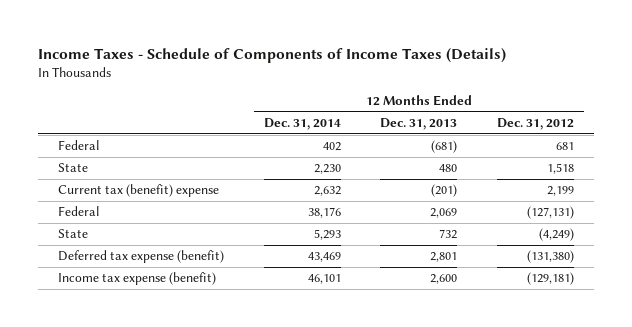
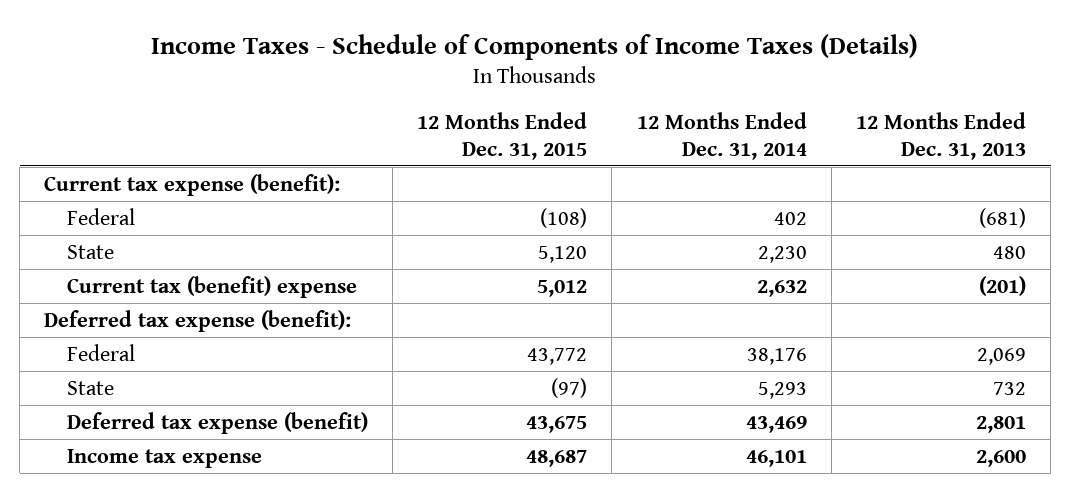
[497,118,575,131] Dec. 31, 2012 -> none
none -> [417,112,588,160] 12 Months Ended Dec. 31, 2015
none -> [44,173,341,196] Current tax expense (benefit):
none -> [44,309,352,332] Deferred tax expense (benefit):
[57,272,216,286] Income tax expense (benefit) -> [66,448,262,468] Income tax expense

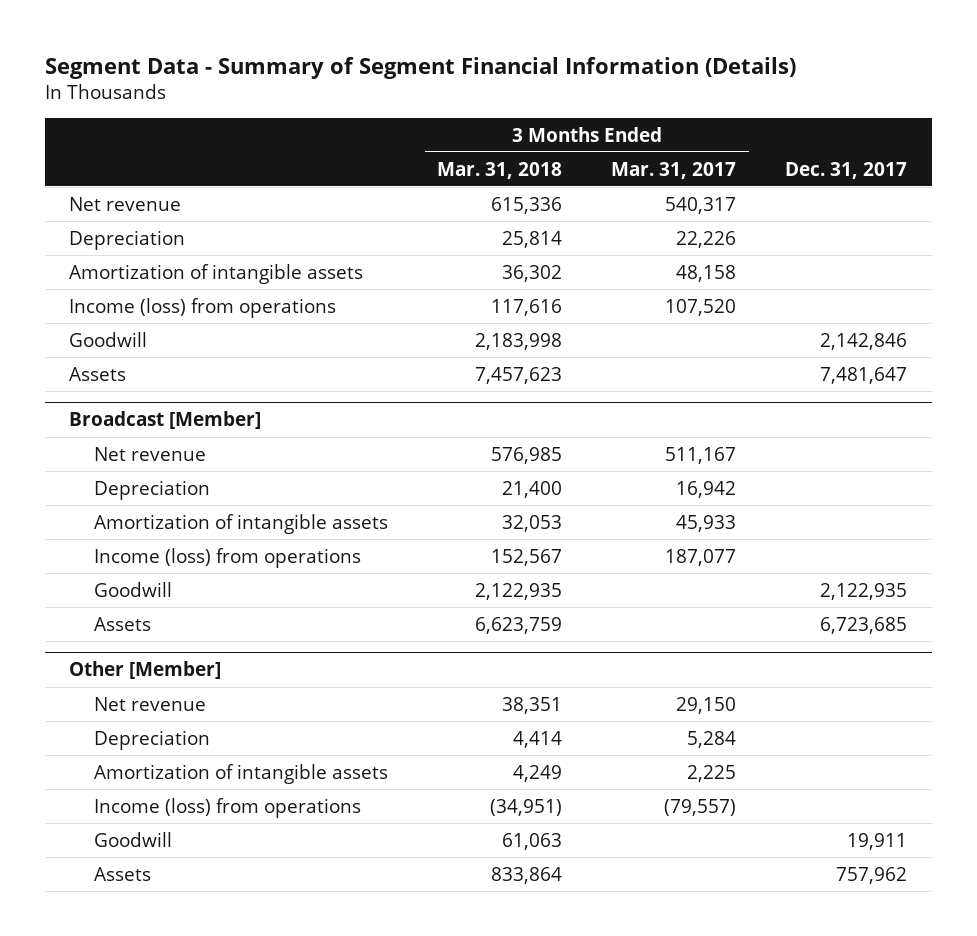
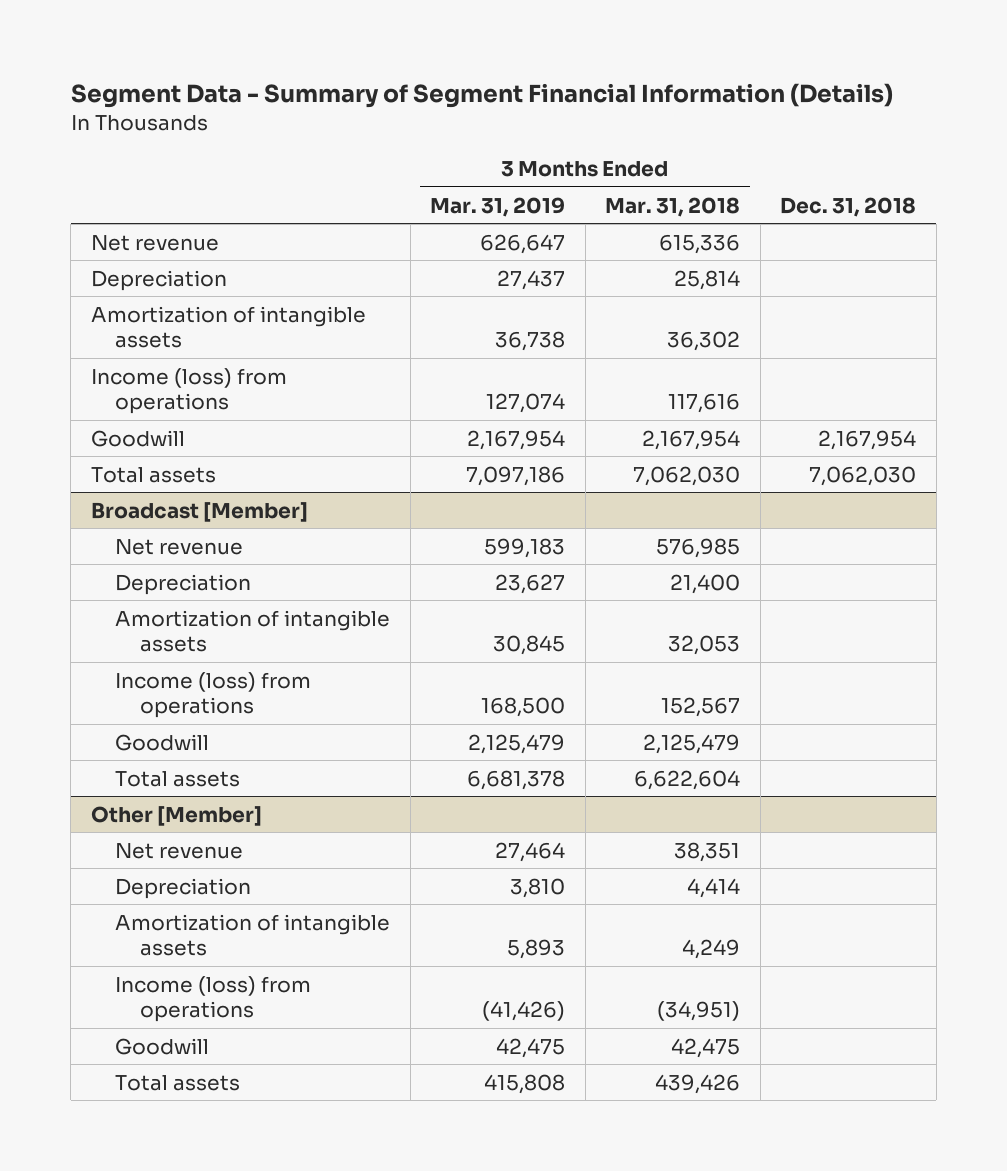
[611,161,737,179] Mar. 31, 2017 -> none
[785,161,908,179] Dec. 31, 2017 -> none
none -> [430,196,566,217] Mar. 31, 2019
none -> [780,196,917,217] Dec. 31, 2018
[475,332,563,350] 2,183,998 -> [642,429,741,450] 2,167,954
[69,366,127,381] Assets -> [90,466,216,483] Total assets
[475,366,563,384] 7,457,623 -> [633,465,741,486] 7,062,030
[475,582,563,600] 2,122,935 -> [643,733,741,754] 2,125,479
[94,616,152,631] Assets -> [115,770,241,787] Total assets
[475,616,563,634] 6,623,759 -> [634,769,741,790] 6,622,604
[502,832,563,850] 61,063 -> [671,1037,741,1058] 42,475
[94,866,152,881] Assets -> [115,1074,241,1091] Total assets
[491,866,563,884] 833,864 -> [655,1073,741,1094] 439,426

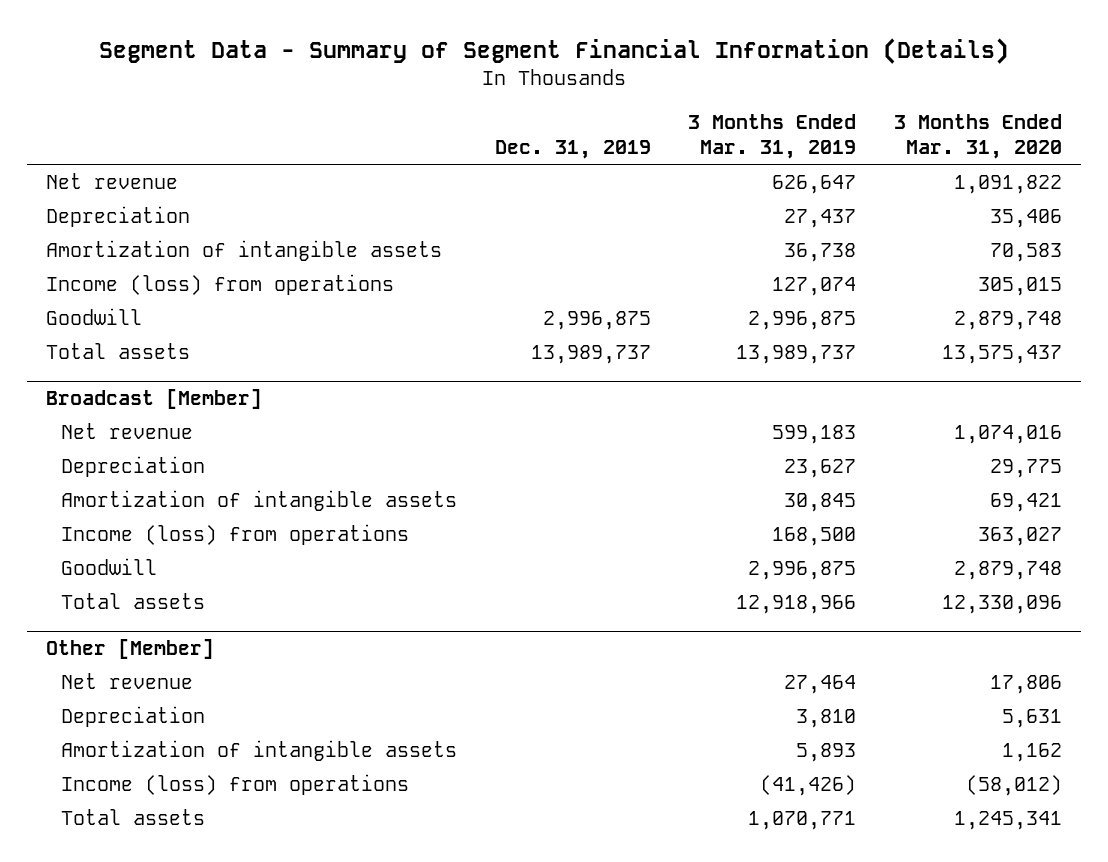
[605,196,741,217] Mar. 31, 2018 -> none
[780,196,917,217] Dec. 31, 2018 -> none
none -> [494,140,651,160] Dec. 31, 2019
none -> [893,114,1062,160] 3 Months Ended Mar. 31, 2020
[467,429,566,450] 2,167,954 -> [748,310,857,330] 2,996,875
[466,465,566,486] 7,097,186 -> [736,344,857,364] 13,989,737
[468,733,566,754] 2,125,479 -> [748,560,857,580] 2,996,875
[467,769,566,790] 6,681,378 -> [736,594,857,614] 12,918,966
[115,1037,210,1055] Goodwill -> none
[484,1073,566,1094] 415,808 -> [748,810,857,830] 1,070,771

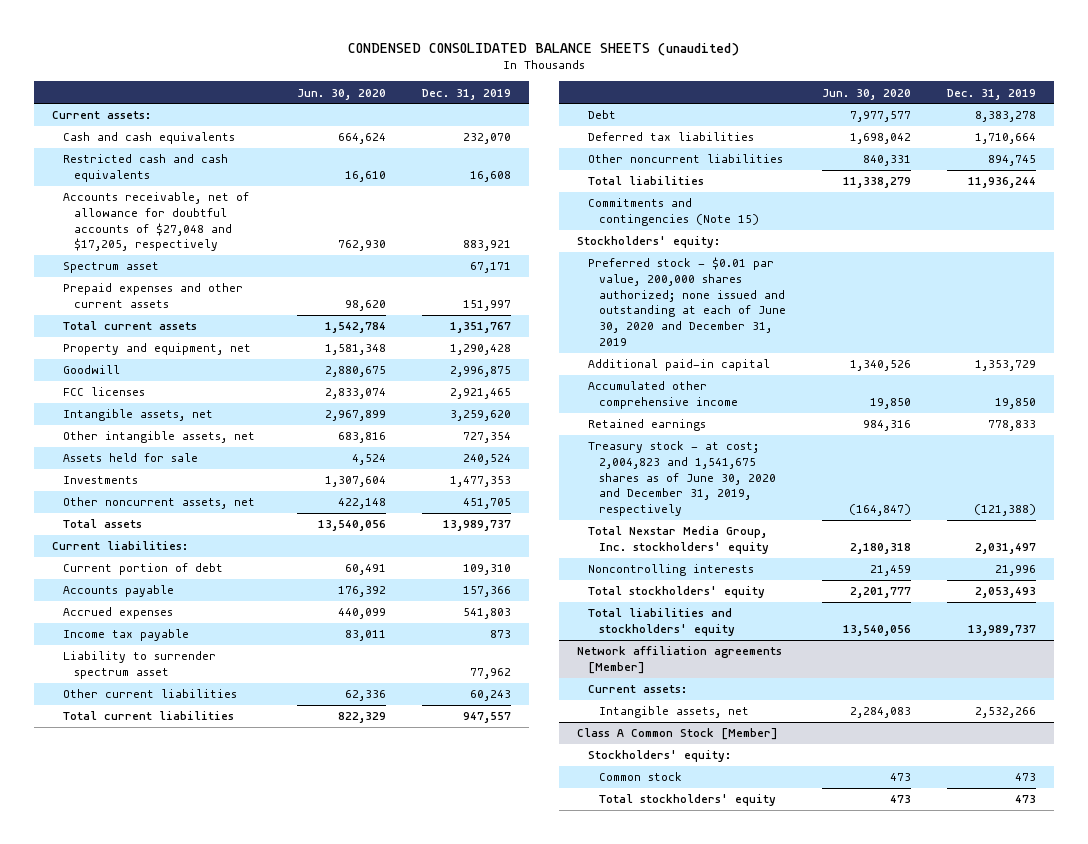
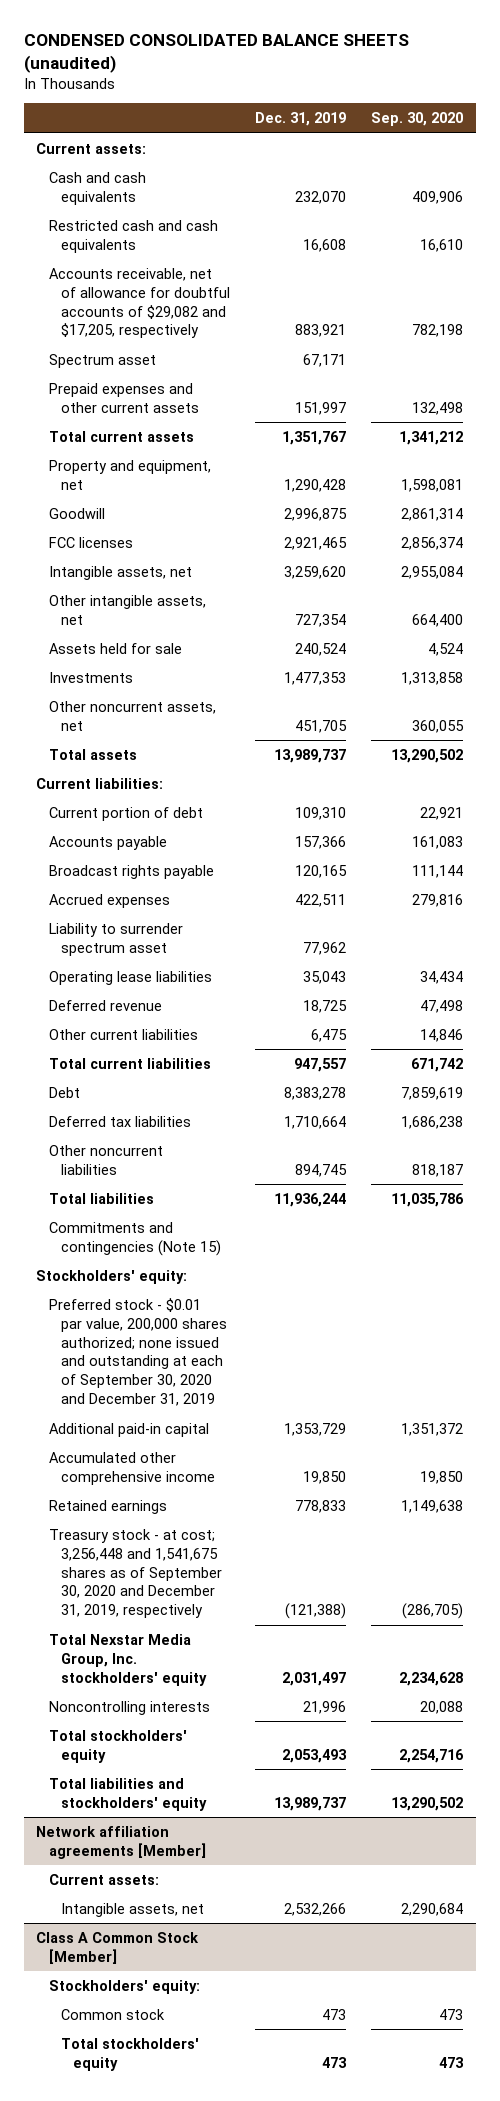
[297,88,387,100] Jun. 30, 2020 -> none
none -> [371,112,464,127] Sep. 30, 2020
[63,192,250,252] Accounts receivable, net of allowance for doubtful accounts of $27,048 and $17,205, respectively -> [48,267,230,339] Accounts receivable, net of allowance for doubtful accounts of $29,082 and $17,205, respectively
[63,629,190,642] Income tax payable -> none
none -> [48,864,214,879] Broadcast rights payable
[462,608,511,620] 541,803 -> [295,893,347,907] 422,511
none -> [48,970,212,985] Operating lease liabilities
none -> [48,999,162,1011] Deferred revenue
[469,690,511,702] 60,243 -> [311,1028,348,1042] 6,475
[587,257,787,346] Preferred stock - $0.01 par value, 200,000 shares authorized; none issued and outstanding at each of June 30, 2020 and December 31, 2019 -> [48,1297,227,1407] Preferred stock - $0.01 par value, 200,000 shares authorized; none issued and outstanding at each of September 30, 2020 and December 31, 2019
[587,441,777,516] Treasury stock - at cost; 2,004,823 and 1,541,675 shares as of June 30, 2020 and December 31, 2019, respectively -> [48,1528,222,1619] Treasury stock - at cost; 3,256,448 and 1,541,675 shares as of September 30, 2020 and December 31, 2019, respectively

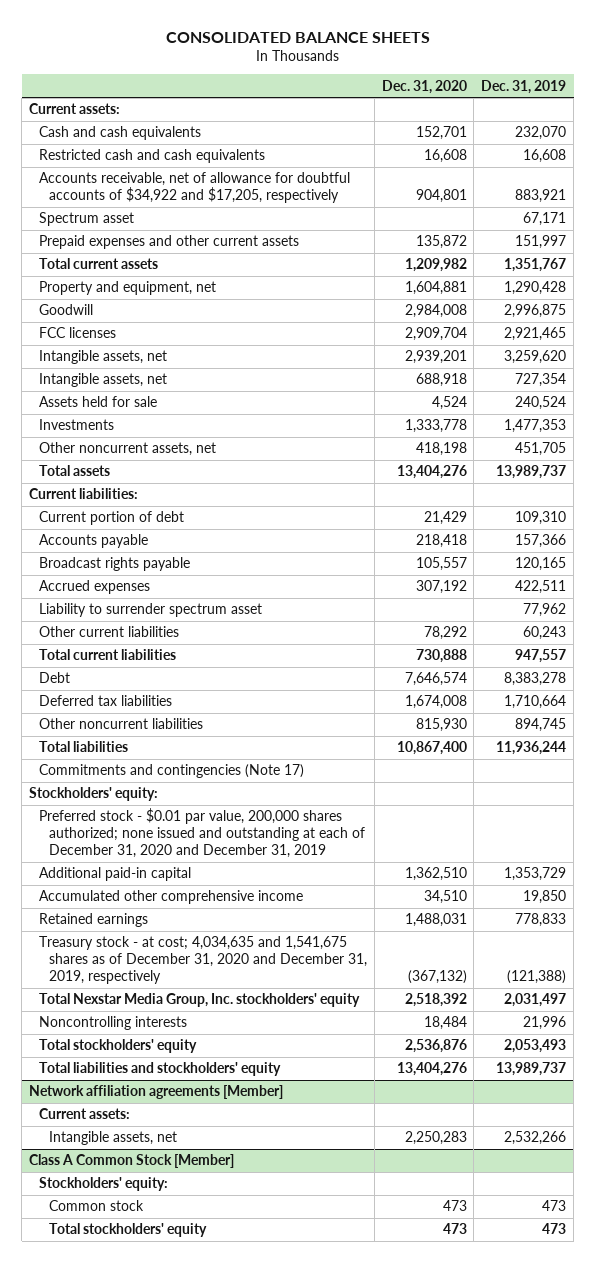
[23,34,409,74] CONDENSED CONSOLIDATED BALANCE SHEETS (unaudited) -> [165,31,430,43] CONSOLIDATED BALANCE SHEETS
[371,112,464,127] Sep. 30, 2020 -> none
none -> [381,79,467,94] Dec. 31, 2020
[48,267,230,339] Accounts receivable, net of allowance for doubtful accounts of $29,082 and $17,205, respectively -> [38,172,350,204] Accounts receivable, net of allowance for doubtful accounts of $34,922 and $17,205, respectively
[48,594,206,625] Other intangible assets, net -> [38,373,167,388] Intangible assets, net
[48,970,212,985] Operating lease liabilities -> none
[48,999,162,1011] Deferred revenue -> none
[311,1028,348,1042] 6,475 -> [523,626,567,641] 60,243
[48,1221,221,1256] Commitments and contingencies (Note 15) -> [38,764,304,779] Commitments and contingencies (Note 17)
[48,1297,227,1407] Preferred stock - $0.01 par value, 200,000 shares authorized; none issued and outstanding at each of September 30, 2020 and December 31, 2019 -> [38,808,365,858] Preferred stock - $0.01 par value, 200,000 shares authorized; none issued and outstanding at each of December 31, 2020 and December 31, 2019
[48,1528,222,1619] Treasury stock - at cost; 3,256,448 and 1,541,675 shares as of September 30, 2020 and December 31, 2019, respectively -> [38,936,367,984] Treasury stock - at cost; 4,034,635 and 1,541,675 shares as of December 31, 2020 and December 31, 2019, respectively

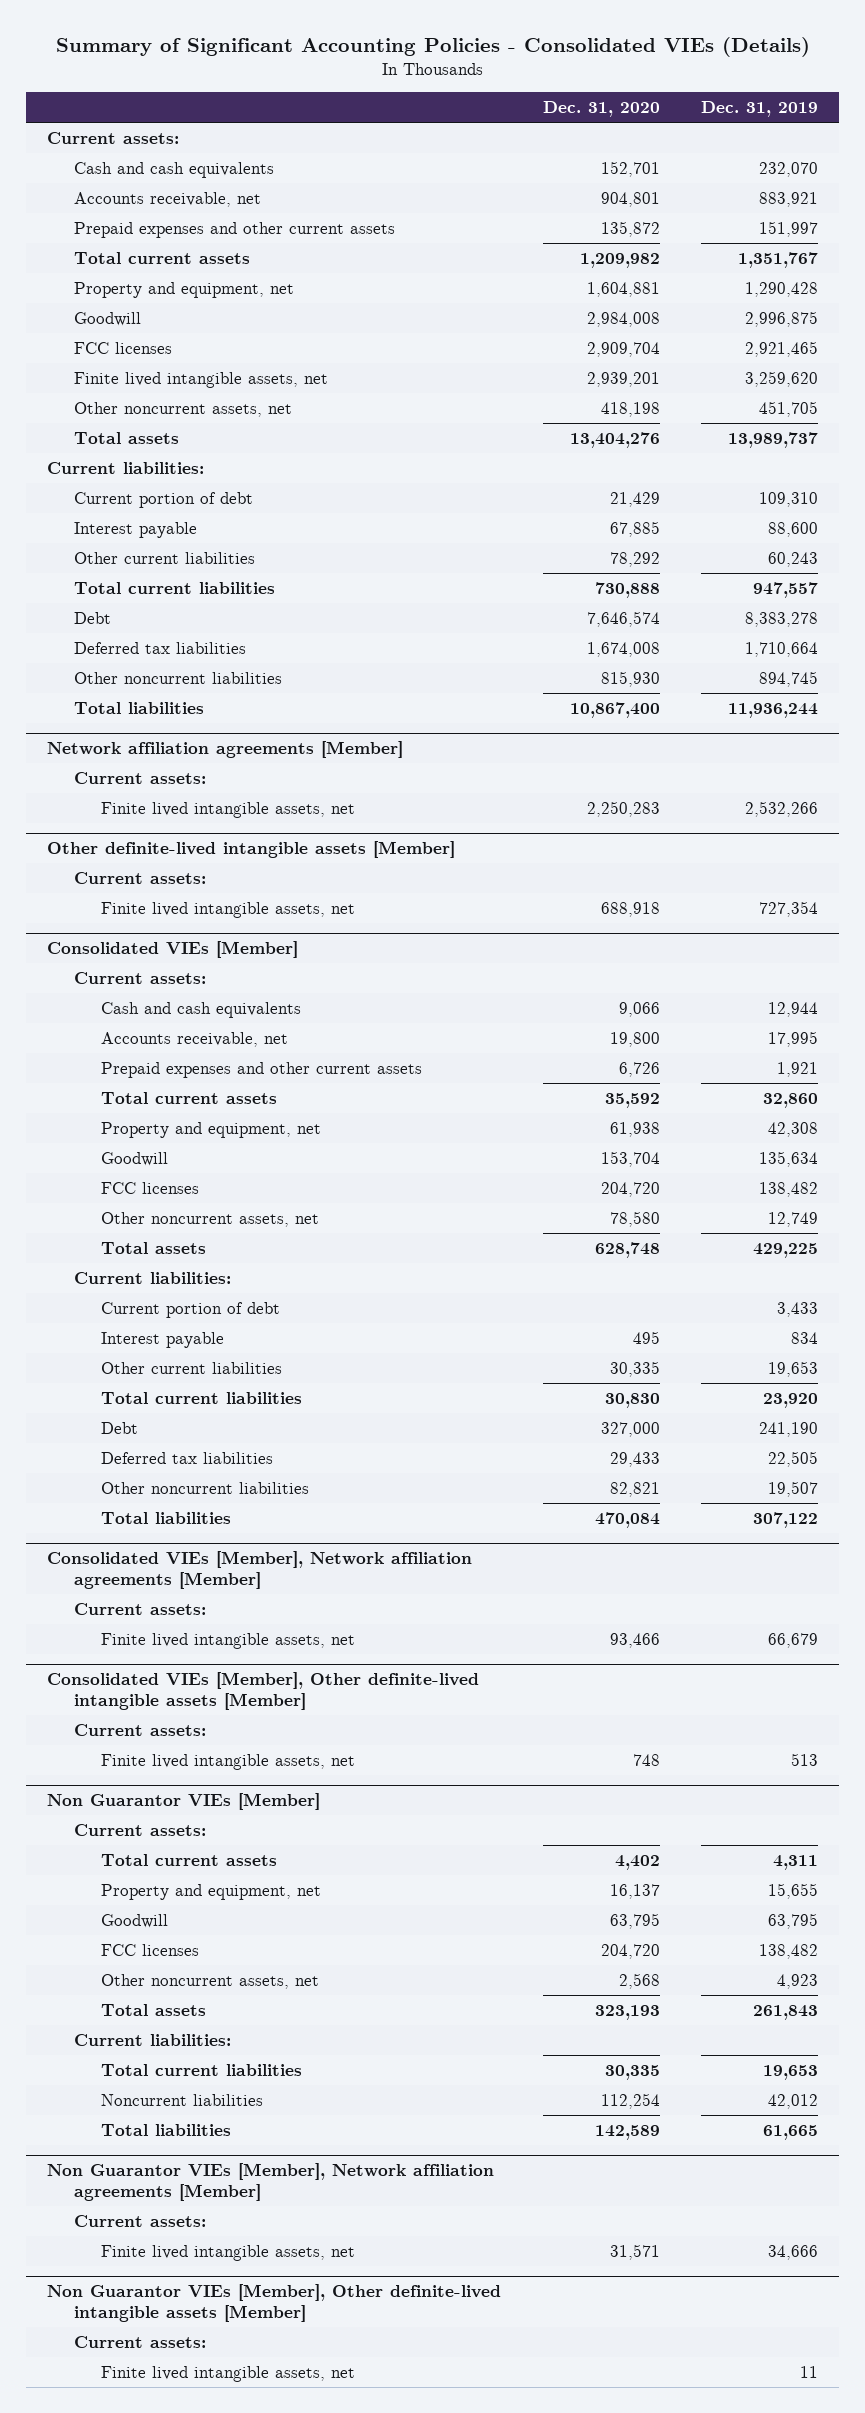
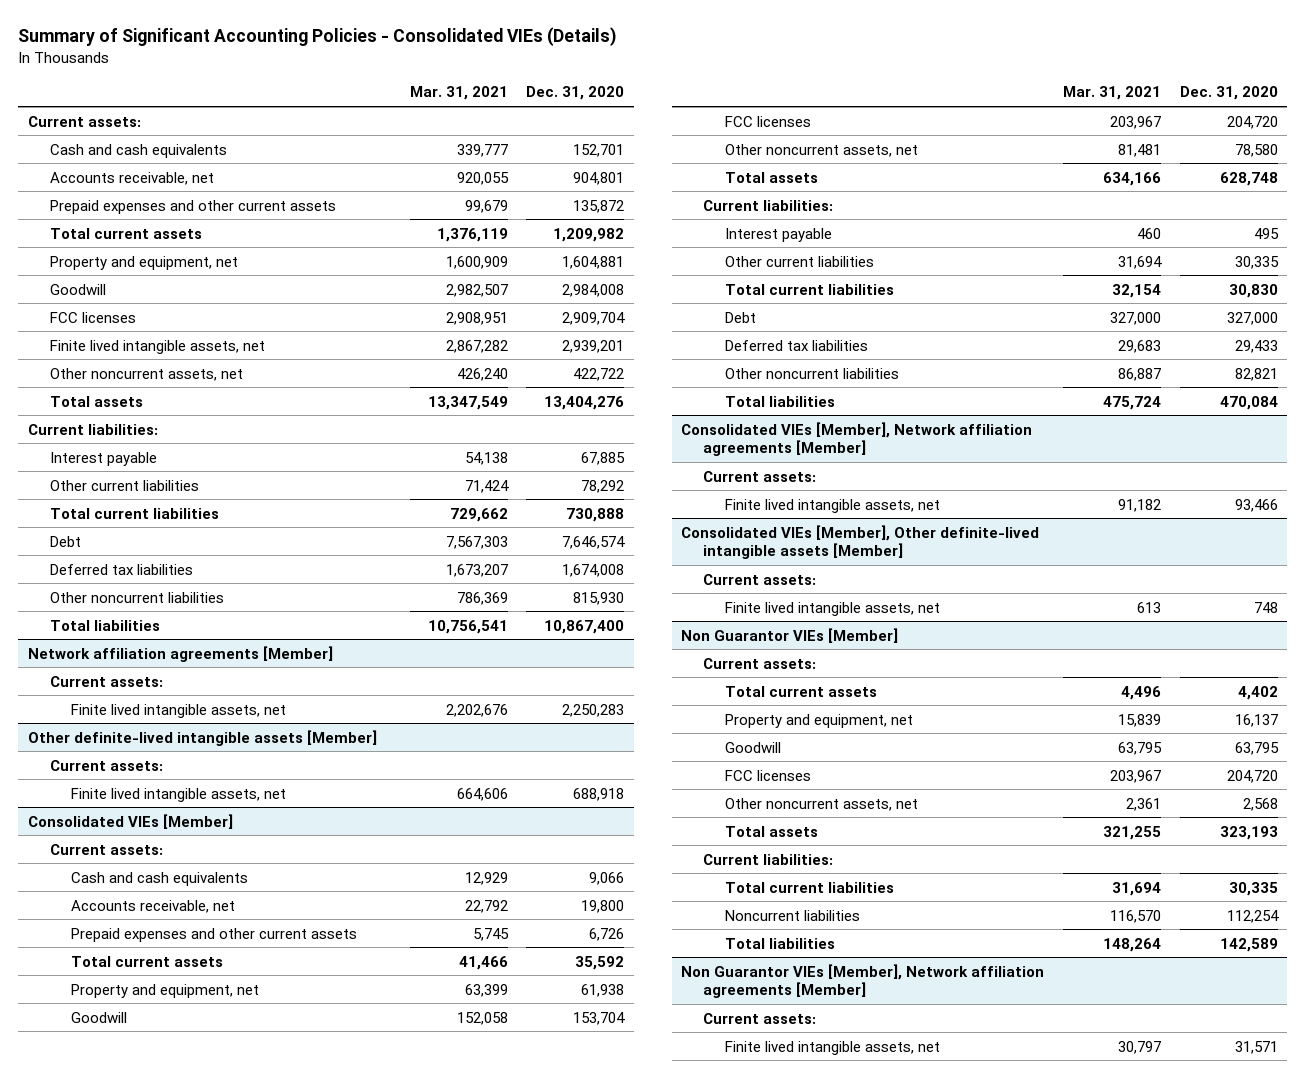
[701,100,819,117] Dec. 31, 2019 -> none
none -> [409,86,508,101] Mar. 31, 2021
[600,401,660,417] 418,198 -> [573,367,625,381] 422,722
[73,491,253,508] Current portion of debt -> none
[100,1301,280,1318] Current portion of debt -> none
[46,2284,501,2322] Non Guarantor VIEs [Member], Other definite-lived intangible assets [Member] -> none
[73,2335,206,2348] Current assets: -> none
[100,2365,355,2382] Finite lived intangible assets, net -> none

